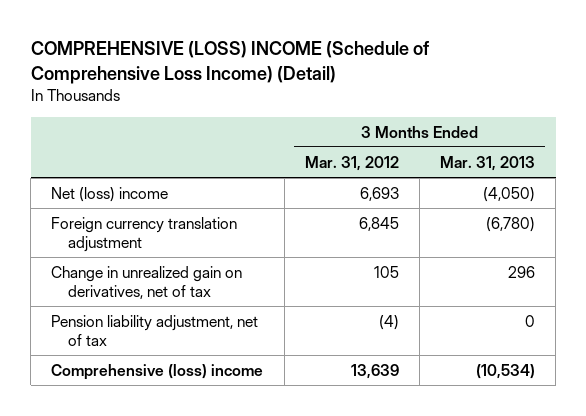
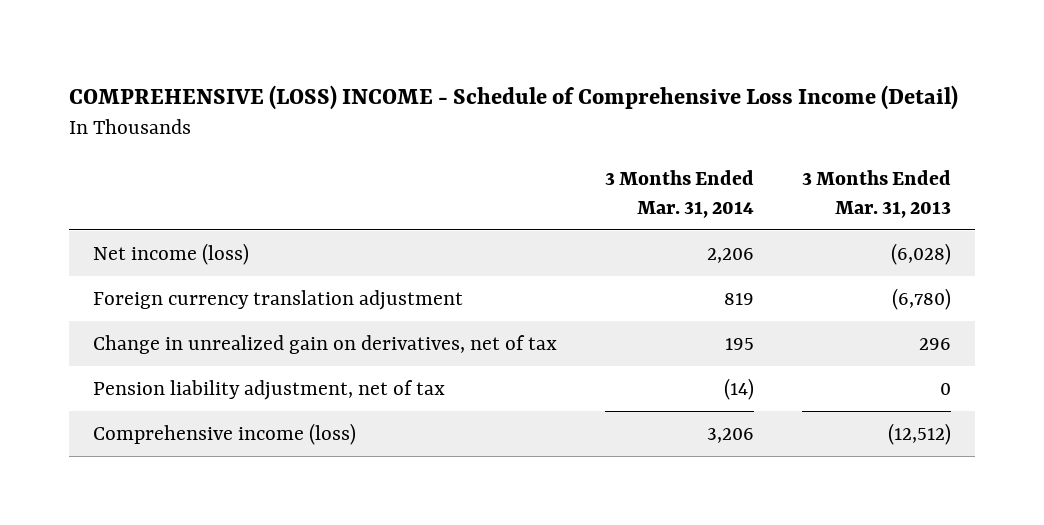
[30,41,429,84] COMPREHENSIVE (LOSS) INCOME (Schedule of Comprehensive Loss Income) (Detail) -> [69,85,959,111] COMPREHENSIVE (LOSS) INCOME - Schedule of Comprehensive Loss Income (Detail)
[304,155,399,171] Mar. 31, 2012 -> none
none -> [605,170,755,218] 3 Months Ended Mar. 31, 2014
[51,186,169,202] Net (loss) income -> [93,242,250,265] Net income (loss)
[482,186,535,202] (4,050) -> [891,242,952,265] (6,028)
[51,363,264,380] Comprehensive (loss) income -> [93,422,357,445] Comprehensive income (loss)
[475,363,535,379] (10,534) -> [888,422,952,445] (12,512)

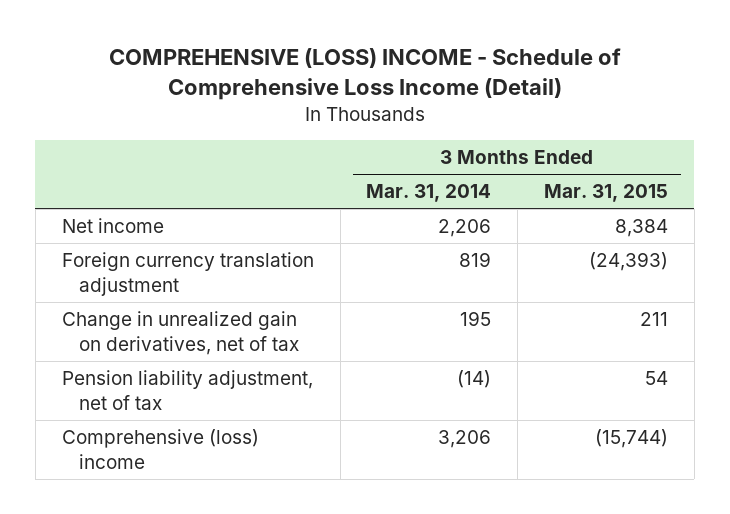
[802,170,952,218] 3 Months Ended Mar. 31, 2013 -> none
none -> [544,184,669,203] Mar. 31, 2015
[93,242,250,265] Net income (loss) -> [61,218,164,234] Net income
[93,422,357,445] Comprehensive income (loss) -> [61,429,259,469] Comprehensive (loss) income

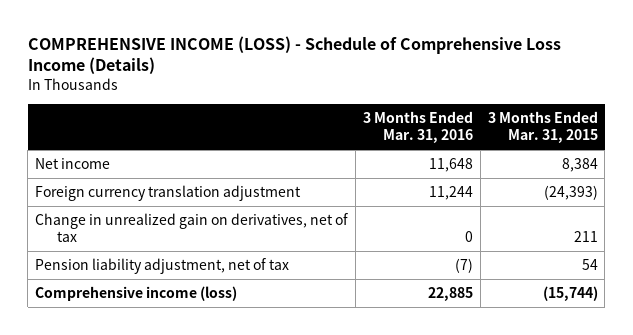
[108,48,621,100] COMPREHENSIVE (LOSS) INCOME - Schedule of Comprehensive Loss Income (Detail) -> [27,35,561,75] COMPREHENSIVE INCOME (LOSS) - Schedule of Comprehensive Loss Income (Details)
[366,184,492,203] Mar. 31, 2014 -> none
none -> [362,111,473,144] 3 Months Ended Mar. 31, 2016
[61,429,259,469] Comprehensive (loss) income -> [35,285,238,301] Comprehensive income (loss)

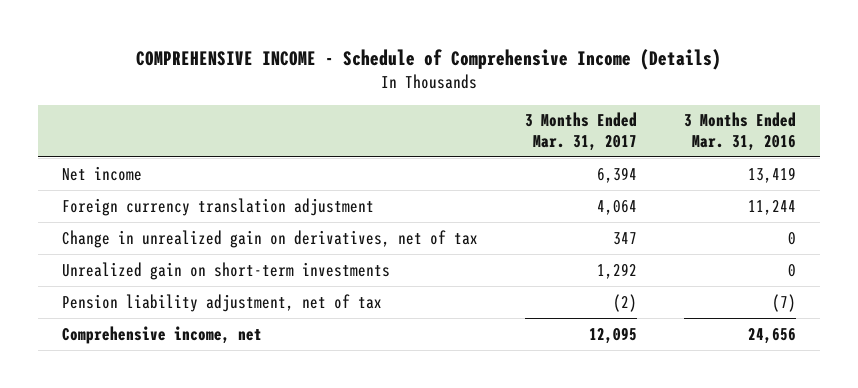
[27,35,561,75] COMPREHENSIVE INCOME (LOSS) - Schedule of Comprehensive Loss Income (Details) -> [136,48,722,70] COMPREHENSIVE INCOME - Schedule of Comprehensive Income (Details)
[487,111,598,144] 3 Months Ended Mar. 31, 2015 -> none
none -> [525,112,638,151] 3 Months Ended Mar. 31, 2017
[428,157,473,172] 11,648 -> [748,166,797,183] 13,419
none -> [61,261,390,280] Unrealized gain on short-term investments
[35,285,238,301] Comprehensive income (loss) -> [61,325,262,344] Comprehensive income, net
[427,286,473,301] 22,885 -> [748,327,797,344] 24,656

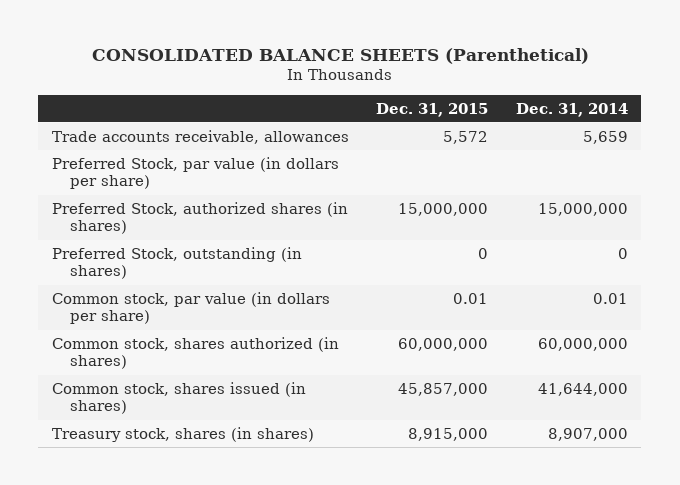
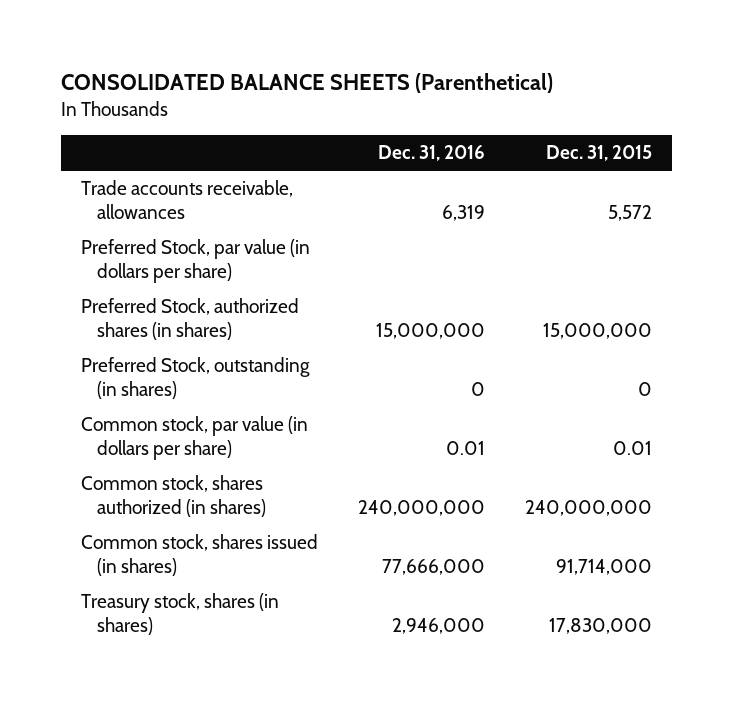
[515,102,628,117] Dec. 31, 2014 -> none
none -> [378,145,486,162] Dec. 31, 2016
[398,337,489,351] 60,000,000 -> [525,500,653,517] 240,000,000
[398,382,489,396] 45,857,000 -> [556,559,653,576] 91,714,000
[408,427,489,441] 8,915,000 -> [549,618,653,635] 17,830,000

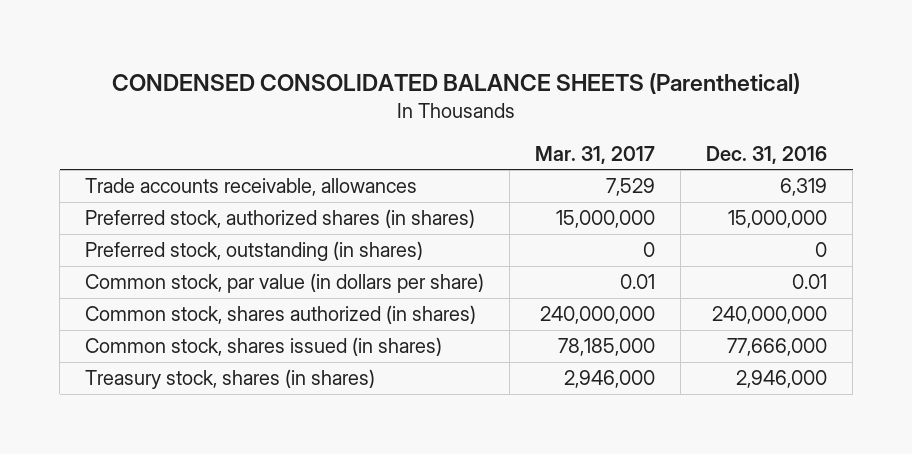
[60,73,553,94] CONSOLIDATED BALANCE SHEETS (Parenthetical) -> [112,72,801,94] CONDENSED CONSOLIDATED BALANCE SHEETS (Parenthetical)
[546,145,653,162] Dec. 31, 2015 -> none
none -> [535,145,656,164] Mar. 31, 2017
[80,239,310,284] Preferred Stock, par value (in dollars per share) -> none
[80,298,299,341] Preferred Stock, authorized shares (in shares) -> [85,209,476,229] Preferred stock, authorized shares (in shares)
[80,357,310,400] Preferred Stock, outstanding (in shares) -> [85,241,424,262] Preferred stock, outstanding (in shares)

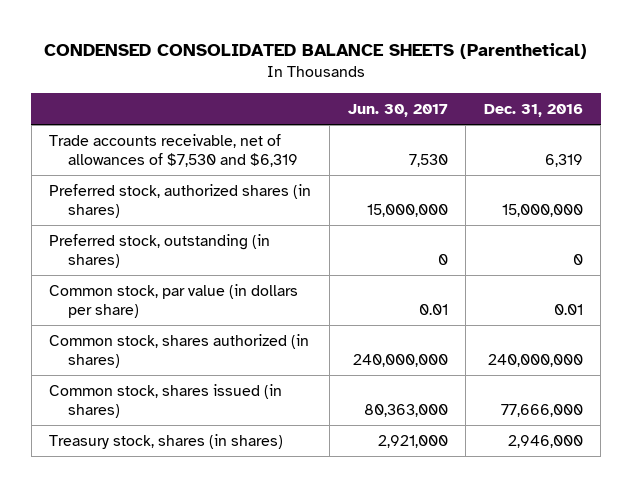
[535,145,656,164] Mar. 31, 2017 -> none
none -> [347,104,448,118] Jun. 30, 2017
[85,178,418,197] Trade accounts receivable, allowances -> [49,134,299,168] Trade accounts receivable, net of allowances of $7,530 and $6,319

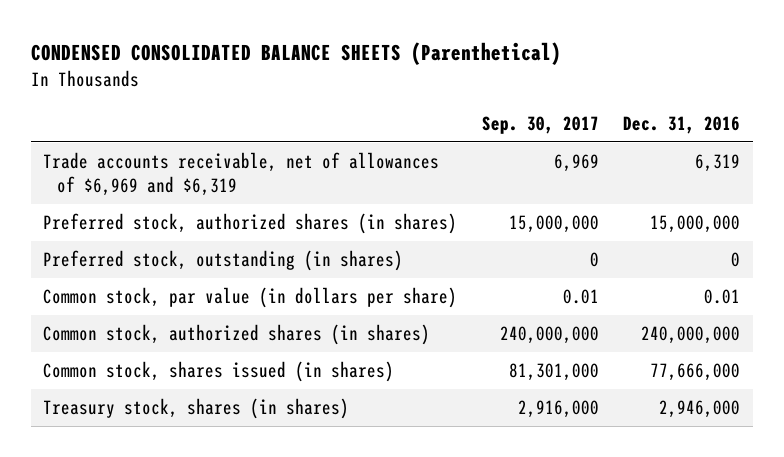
[347,104,448,118] Jun. 30, 2017 -> none
none -> [481,115,599,134] Sep. 30, 2017
[49,134,299,168] Trade accounts receivable, net of allowances of $7,530 and $6,319 -> [43,152,440,197] Trade accounts receivable, net of allowances of $6,969 and $6,319
[49,334,310,369] Common stock, shares authorized (in shares) -> [43,324,431,346] Common stock, authorized shares (in shares)

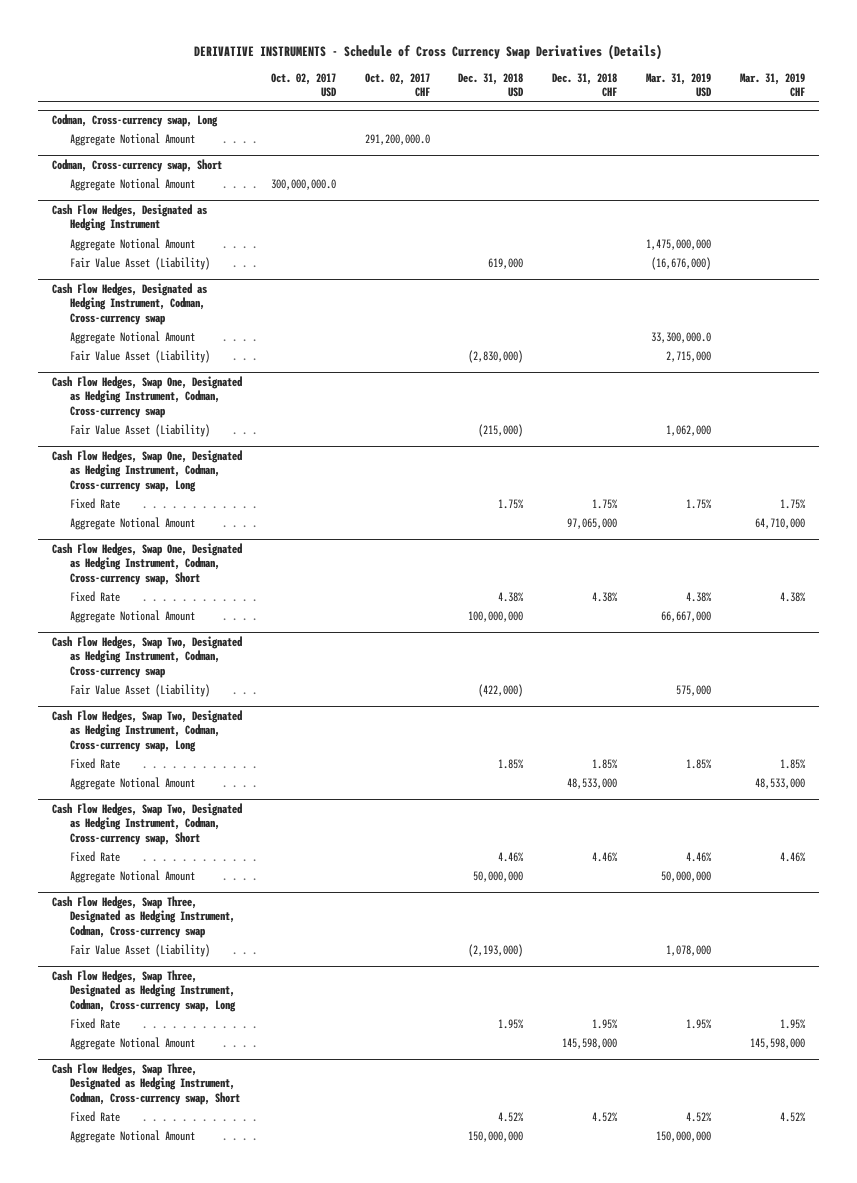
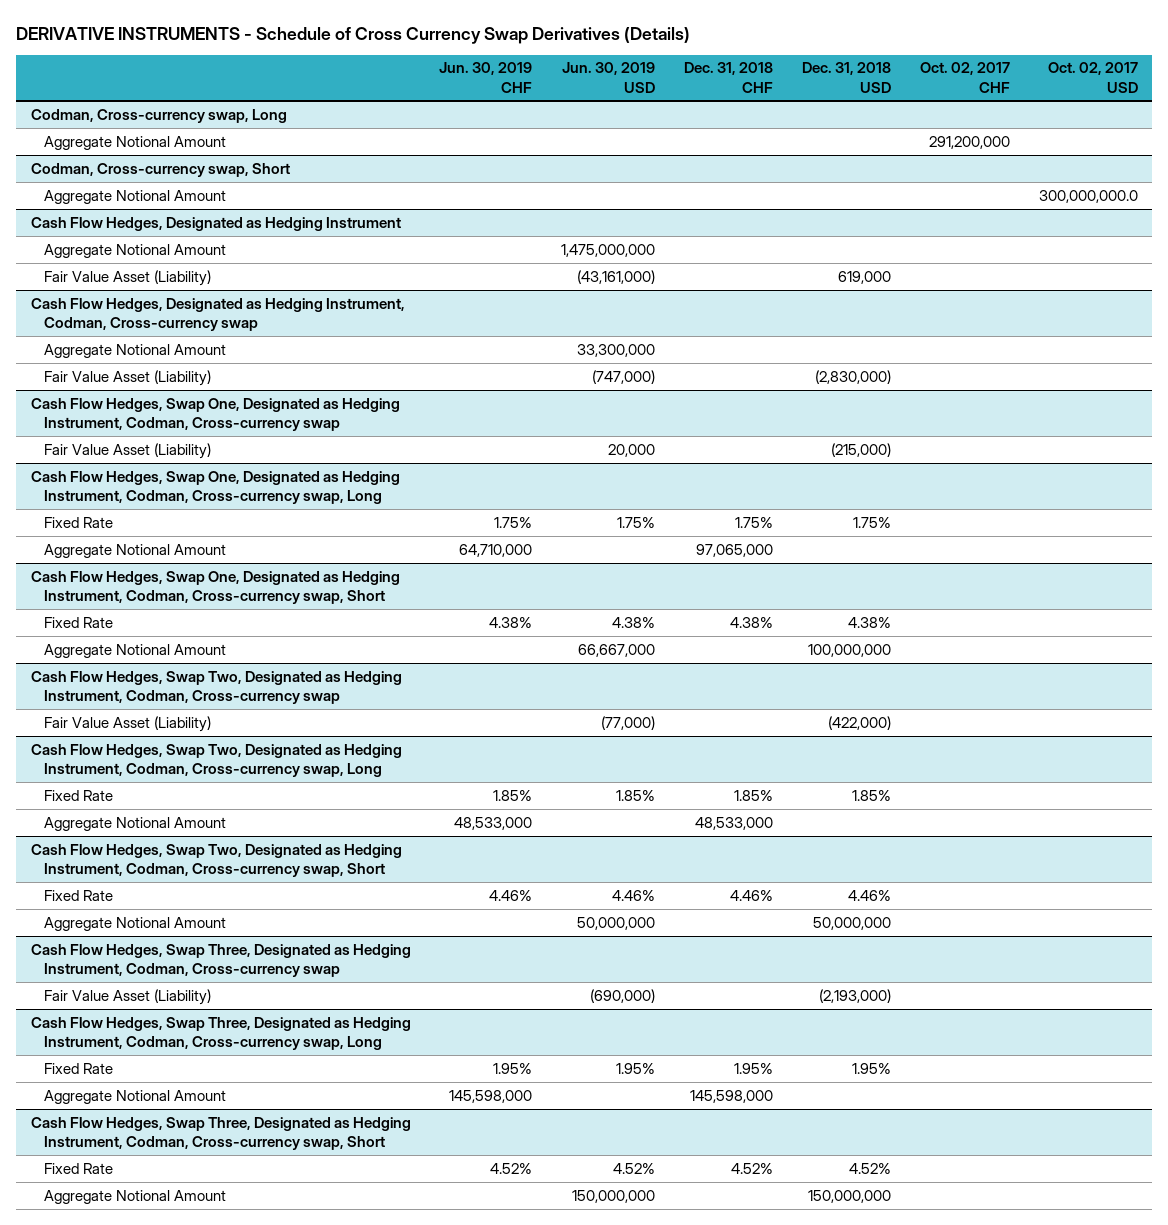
[645,73,712,98] Mar. 31, 2019 USD -> none
[739,73,805,98] Mar. 31, 2019 CHF -> none
none -> [439,62,533,93] Jun. 30, 2019 CHF
none -> [562,62,656,93] Jun. 30, 2019 USD
[364,133,430,145] 291,200,000.0 -> [928,135,1010,149] 291,200,000

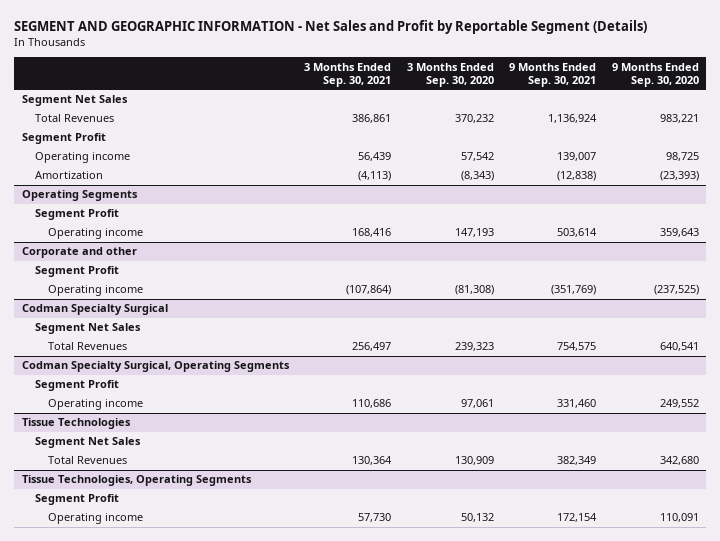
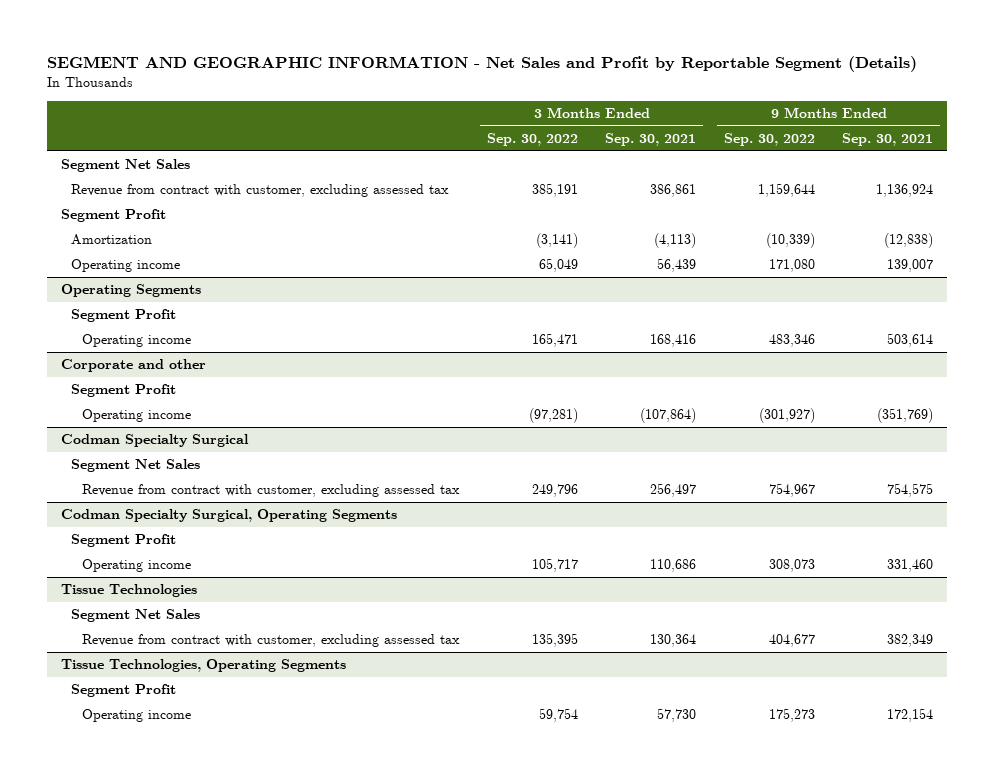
[406,62,494,87] 3 Months Ended Sep. 30, 2020 -> none
[611,62,699,87] 9 Months Ended Sep. 30, 2020 -> none
none -> [486,132,578,146] Sep. 30, 2022
none -> [723,132,815,146] Sep. 30, 2022
[34,114,114,123] Total Revenues -> [71,184,450,198] Revenue from contract with customer, excluding assessed tax
[34,152,130,164] Operating income -> [71,259,181,273] Operating income
[47,342,127,351] Total Revenues -> [82,484,461,498] Revenue from contract with customer, excluding assessed tax
[47,456,127,465] Total Revenues -> [82,634,461,648] Revenue from contract with customer, excluding assessed tax

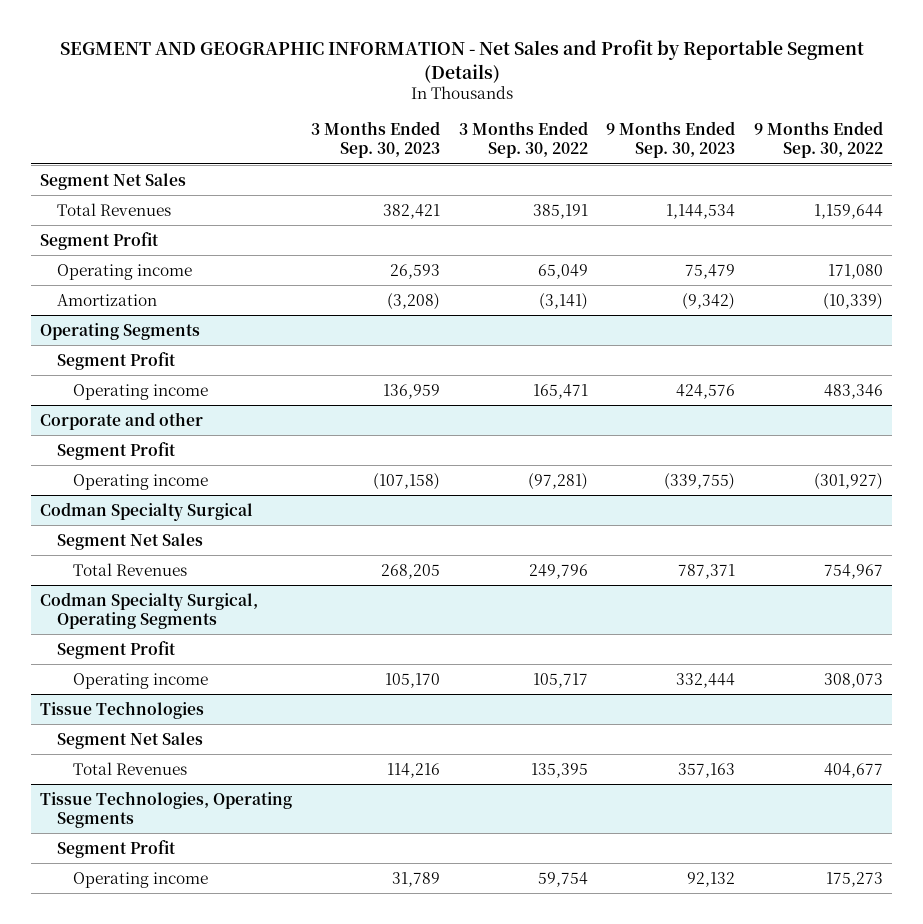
[605,132,697,146] Sep. 30, 2021 -> none
[842,132,934,146] Sep. 30, 2021 -> none
none -> [310,121,440,159] 3 Months Ended Sep. 30, 2023
none -> [606,121,736,159] 9 Months Ended Sep. 30, 2023
[71,184,450,198] Revenue from contract with customer, excluding assessed tax -> [56,202,171,216] Total Revenues
[71,234,153,246] Amortization -> [56,293,157,306] Amortization
[82,484,461,498] Revenue from contract with customer, excluding assessed tax -> [73,562,188,576] Total Revenues
[82,634,461,648] Revenue from contract with customer, excluding assessed tax -> [73,761,188,775] Total Revenues

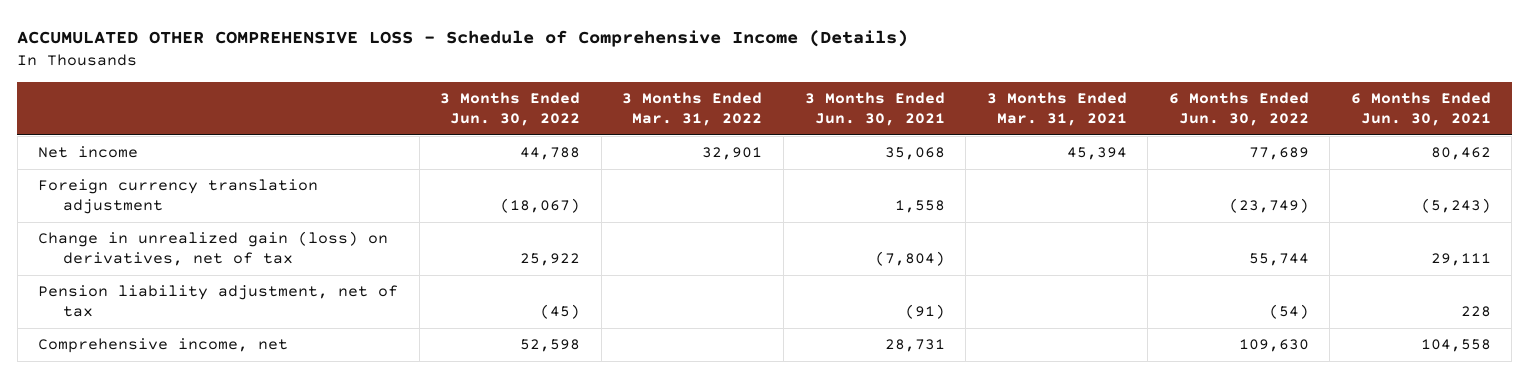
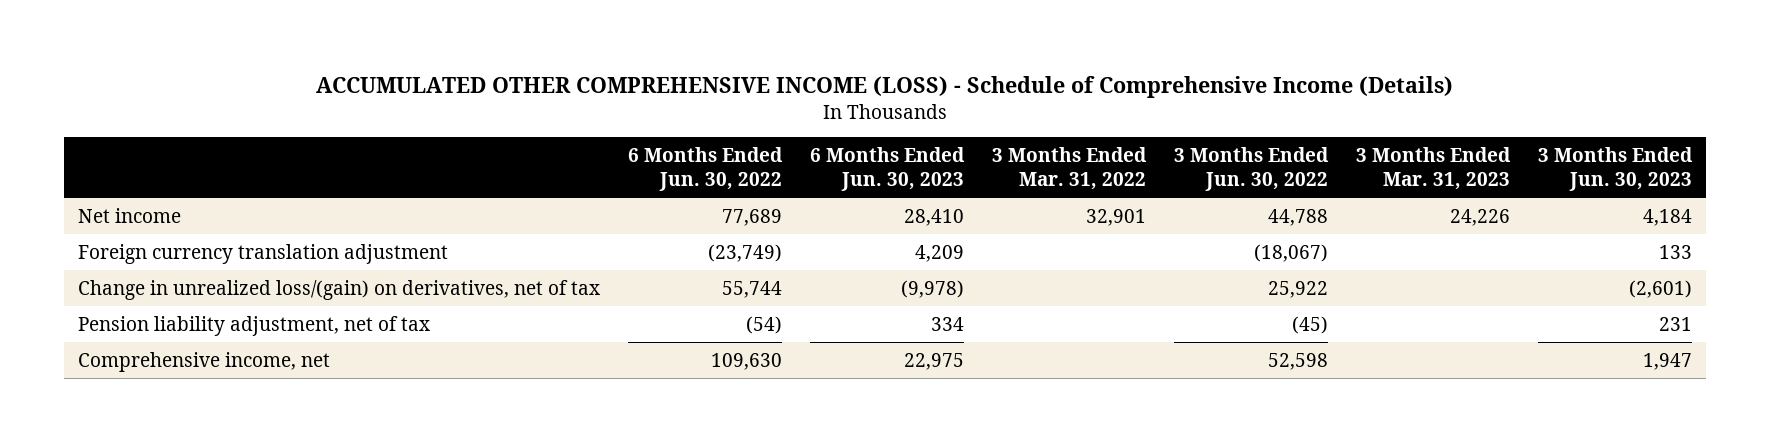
[17,29,909,47] ACCUMULATED OTHER COMPREHENSIVE LOSS - Schedule of Comprehensive Income (Details) -> [316,76,1454,99] ACCUMULATED OTHER COMPREHENSIVE INCOME (LOSS) - Schedule of Comprehensive Income (Details)
[804,92,945,127] 3 Months Ended Jun. 30, 2021 -> none
[986,92,1127,127] 3 Months Ended Mar. 31, 2021 -> none
[1350,92,1491,127] 6 Months Ended Jun. 30, 2021 -> none
none -> [810,147,966,191] 6 Months Ended Jun. 30, 2023
none -> [1356,147,1512,190] 3 Months Ended Mar. 31, 2023
none -> [1538,147,1694,191] 3 Months Ended Jun. 30, 2023
[38,231,389,267] Change in unrealized gain (loss) on derivatives, net of tax -> [77,279,600,300] Change in unrealized loss/(gain) on derivatives, net of tax

